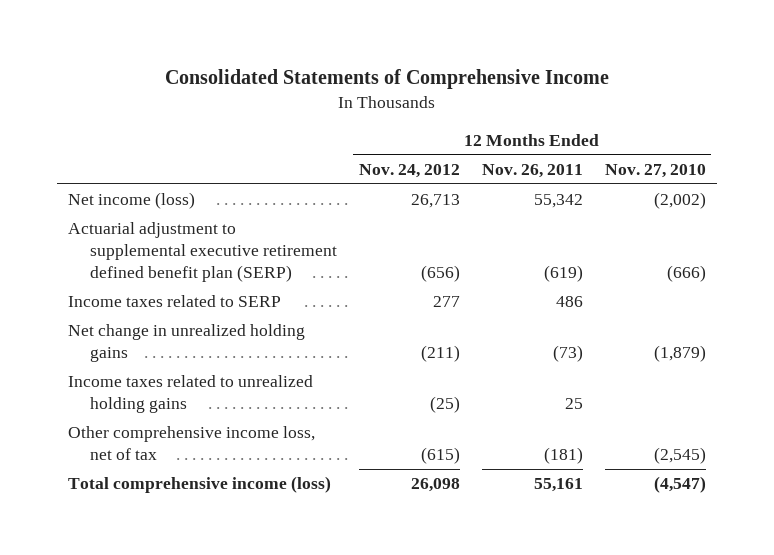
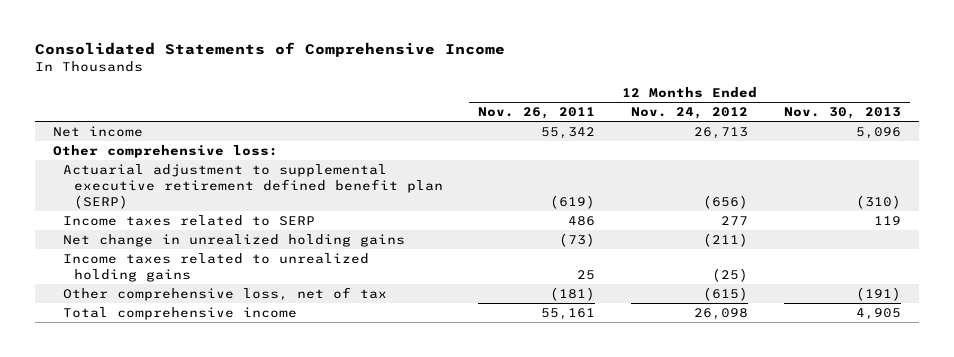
[604,163,706,178] Nov. 27, 2010 -> none
none -> [783,107,901,120] Nov. 30, 2013
[67,192,195,210] Net income (loss) -> [53,125,144,137] Net income
none -> [53,144,279,158] Other comprehensive loss:
[67,426,315,461] Other comprehensive income loss, net of tax -> [63,286,388,301] Other comprehensive loss, net of tax
[67,476,331,494] Total comprehensive income (loss) -> [63,306,298,320] Total comprehensive income

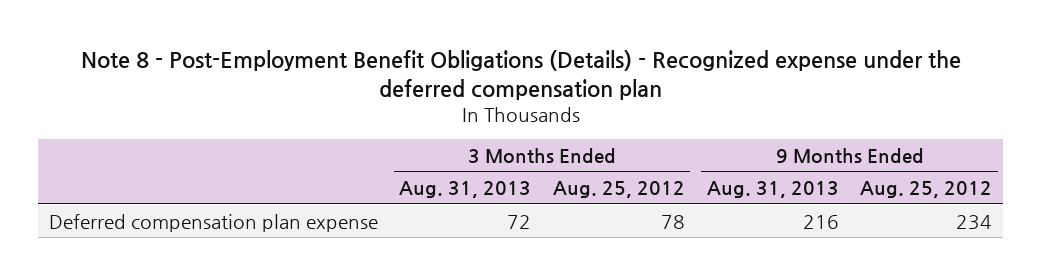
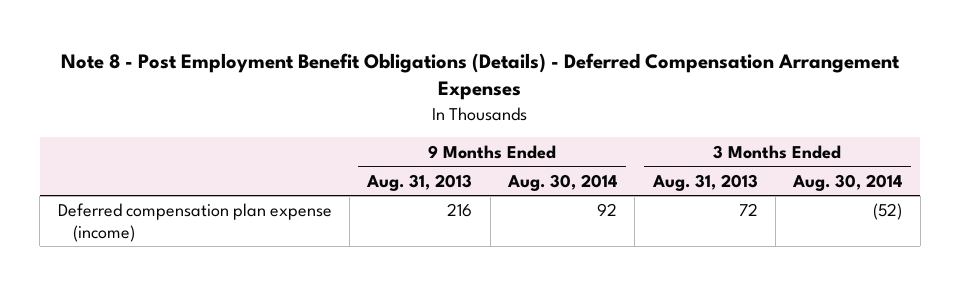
[80,49,961,100] Note 8 - Post-Employment Benefit Obligations (Details) - Recognized expense under the deferred compensation plan -> [60,52,900,101] Note 8 - Post Employment Benefit Obligations (Details) - Deferred Compensation Arrangement Expenses
[553,181,686,199] Aug. 25, 2012 -> none
[860,181,993,199] Aug. 25, 2012 -> none
none -> [506,173,617,191] Aug. 30, 2014
none -> [792,173,903,191] Aug. 30, 2014
[48,213,378,232] Deferred compensation plan expense -> [57,203,332,242] Deferred compensation plan expense (income)

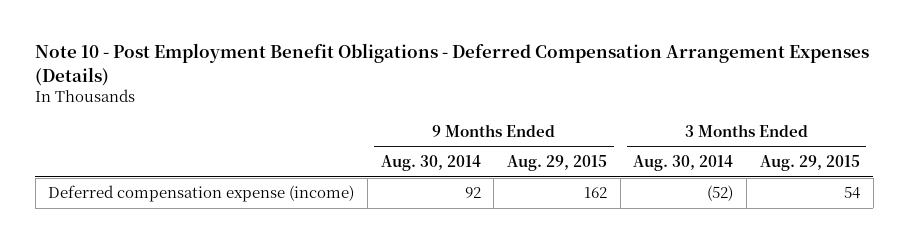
[60,52,900,101] Note 8 - Post Employment Benefit Obligations (Details) - Deferred Compensation Arrangement Expenses -> [35,43,870,86] Note 10 - Post Employment Benefit Obligations - Deferred Compensation Arrangement Expenses (Details)
[366,173,473,191] Aug. 31, 2013 -> none
[651,173,758,191] Aug. 31, 2013 -> none
none -> [507,155,608,172] Aug. 29, 2015
none -> [759,155,860,172] Aug. 29, 2015
[57,203,332,242] Deferred compensation plan expense (income) -> [48,185,355,203] Deferred compensation expense (income)

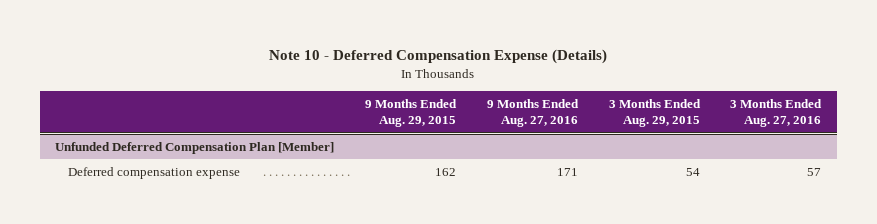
[35,43,870,86] Note 10 - Post Employment Benefit Obligations - Deferred Compensation Arrangement Expenses (Details) -> [269,49,608,65] Note 10 - Deferred Compensation Expense (Details)
[380,155,481,172] Aug. 30, 2014 -> none
[633,155,734,172] Aug. 30, 2014 -> none
none -> [486,98,579,128] 9 Months Ended Aug. 27, 2016
none -> [730,98,823,128] 3 Months Ended Aug. 27, 2016
none -> [55,141,335,154] Unfunded Deferred Compensation Plan [Member]
[48,185,355,203] Deferred compensation expense (income) -> [67,166,240,179] Deferred compensation expense

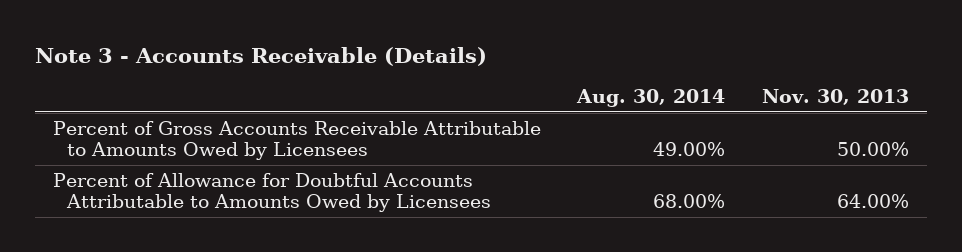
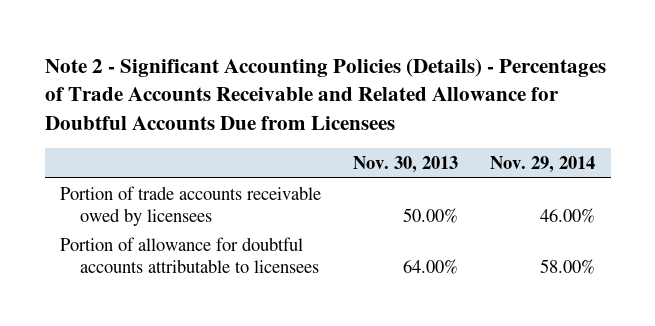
[34,47,487,67] Note 3 - Accounts Receivable (Details) -> [44,58,606,130] Note 2 - Significant Accounting Policies (Details) - Percentages of Trade Accounts Receivable and Related Allowance for Doubtful Accounts Due from Licensees
[576,89,726,108] Aug. 30, 2014 -> none
none -> [489,156,595,174] Nov. 29, 2014
[52,120,541,161] Percent of Gross Accounts Receivable Attributable to Amounts Owed by Licensees -> [60,185,322,226] Portion of trade accounts receivable owed by licensees
[52,172,491,213] Percent of Allowance for Doubtful Accounts Attributable to Amounts Owed by Licensees -> [60,236,319,273] Portion of allowance for doubtful accounts attributable to licensees

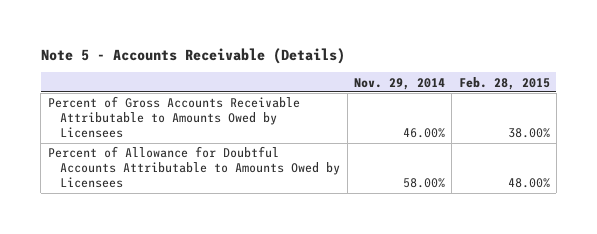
[44,58,606,130] Note 2 - Significant Accounting Policies (Details) - Percentages of Trade Accounts Receivable and Related Allowance for Doubtful Accounts Due from Licensees -> [40,48,345,65] Note 5 - Accounts Receivable (Details)
[353,156,459,174] Nov. 30, 2013 -> none
none -> [458,76,550,90] Feb. 28, 2015
[60,185,322,226] Portion of trade accounts receivable owed by licensees -> [47,96,300,139] Percent of Gross Accounts Receivable Attributable to Amounts Owed by Licensees
[60,236,319,273] Portion of allowance for doubtful accounts attributable to licensees -> [47,146,341,189] Percent of Allowance for Doubtful Accounts Attributable to Amounts Owed by Licensees

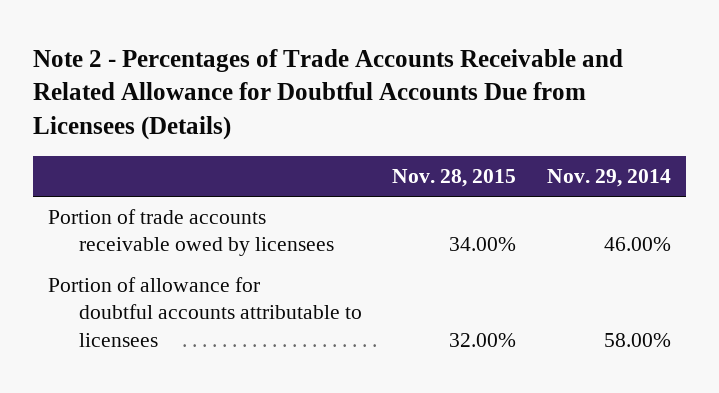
[40,48,345,65] Note 5 - Accounts Receivable (Details) -> [33,48,624,141] Note 2 - Percentages of Trade Accounts Receivable and Related Allowance for Doubtful Accounts Due from Licensees (Details)
[458,76,550,90] Feb. 28, 2015 -> none
none -> [392,168,517,187] Nov. 28, 2015
[47,96,300,139] Percent of Gross Accounts Receivable Attributable to Amounts Owed by Licensees -> [48,209,335,257] Portion of trade accounts receivable owed by licensees
[47,146,341,189] Percent of Allowance for Doubtful Accounts Attributable to Amounts Owed by Licensees -> [48,277,363,347] Portion of allowance for doubtful accounts attributable to licensees

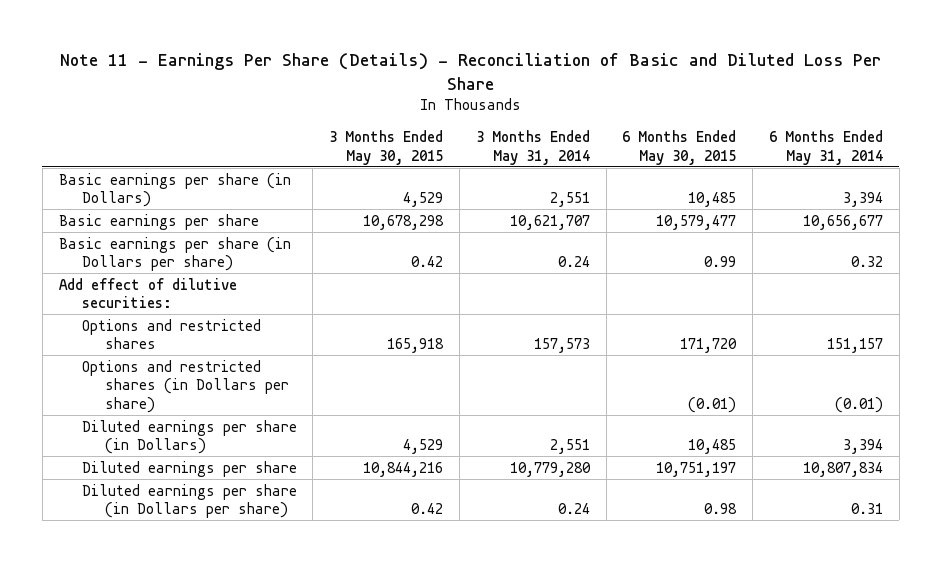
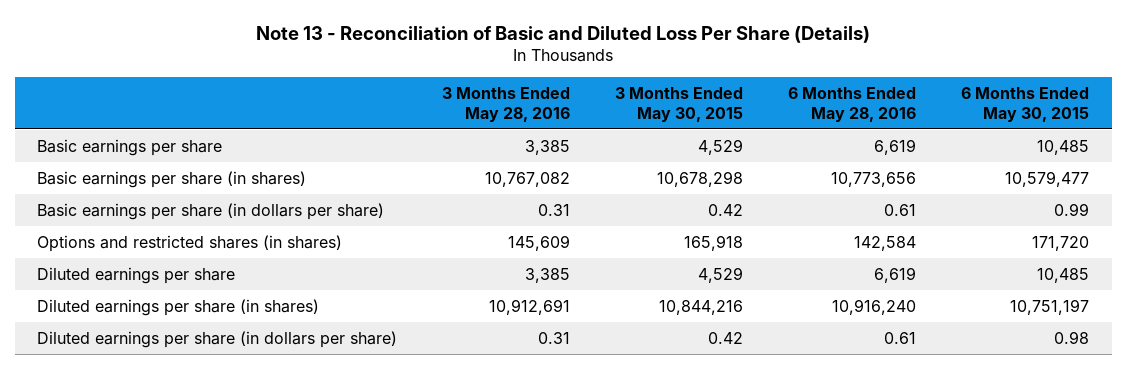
[59,52,881,90] Note 11 - Earnings Per Share (Details) - Reconciliation of Basic and Diluted Loss Per Share -> [256,25,871,43] Note 13 - Reconciliation of Basic and Diluted Loss Per Share (Details)
[475,129,590,165] 3 Months Ended May 31, 2014 -> none
[768,129,883,165] 6 Months Ended May 31, 2014 -> none
none -> [442,86,571,122] 3 Months Ended May 28, 2016
none -> [788,86,917,122] 6 Months Ended May 28, 2016
[58,277,237,309] Add effect of dilutive securities: -> none
[81,359,289,413] Options and restricted shares (in Dollars per share) -> none
[58,172,291,208] Basic earnings per share (in Dollars) -> [37,138,223,156] Basic earnings per share
[58,213,259,230] Basic earnings per share -> [37,170,307,188] Basic earnings per share (in shares)
[58,236,291,272] Basic earnings per share (in Dollars per share) -> [37,202,385,220] Basic earnings per share (in dollars per share)
[81,318,261,350] Options and restricted shares -> [37,234,343,252] Options and restricted shares (in shares)
[81,419,297,455] Diluted earnings per share (in Dollars) -> [37,266,236,284] Diluted earnings per share
[81,460,297,477] Diluted earnings per share -> [37,298,320,316] Diluted earnings per share (in shares)
[81,483,297,519] Diluted earnings per share (in Dollars per share) -> [37,330,398,348] Diluted earnings per share (in dollars per share)

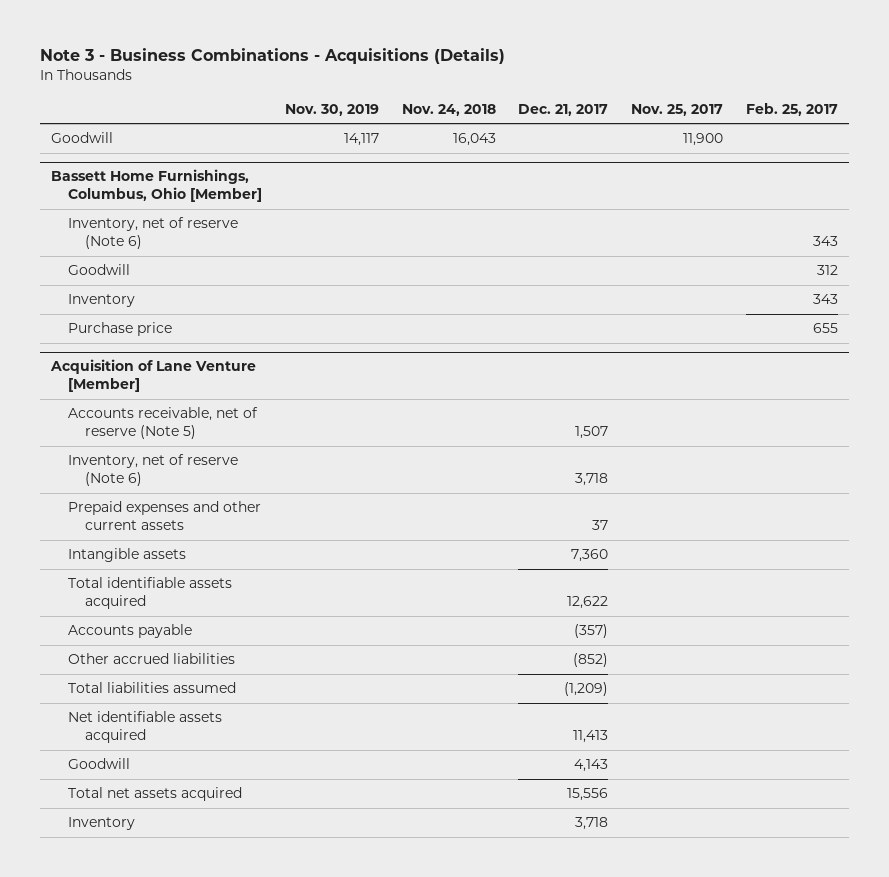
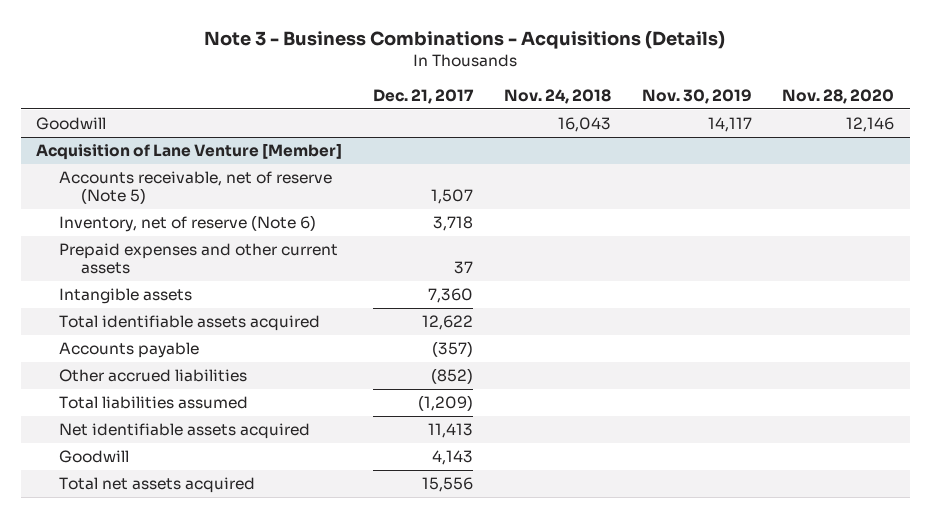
[631,103,724,116] Nov. 25, 2017 -> none
[745,102,838,116] Feb. 25, 2017 -> none
none -> [782,88,895,104] Nov. 28, 2020
[51,169,263,203] Bassett Home Furnishings, Columbus, Ohio [Member] -> none
[68,217,239,250] Inventory, net of reserve (Note 6) -> none
[68,264,131,276] Goodwill -> none
[68,294,136,308] Inventory -> none
[68,322,173,337] Purchase price -> none
[68,817,136,831] Inventory -> none

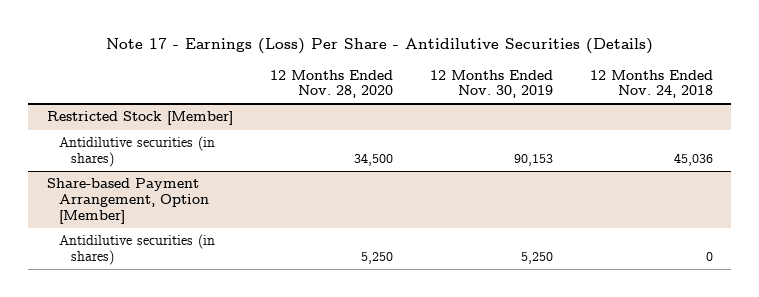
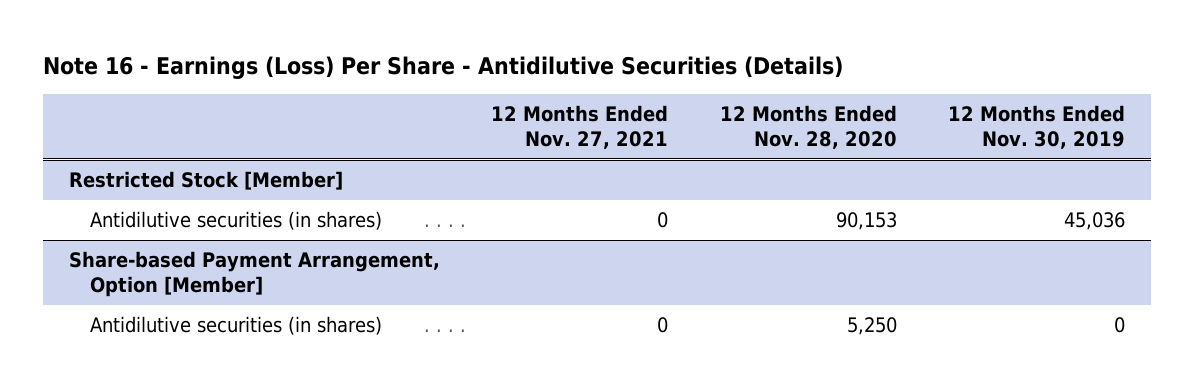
[105,37,653,54] Note 17 - Earnings (Loss) Per Share - Antidilutive Securities (Details) -> [43,55,844,79] Note 16 - Earnings (Loss) Per Share - Antidilutive Securities (Details)
[589,69,713,99] 12 Months Ended Nov. 24, 2018 -> none
none -> [491,104,669,150] 12 Months Ended Nov. 27, 2021
[353,152,393,166] 34,500 -> [835,212,897,231] 90,153
[513,153,553,166] 90,153 -> [1063,212,1125,231] 45,036
[520,251,553,264] 5,250 -> [1113,317,1125,334] 0

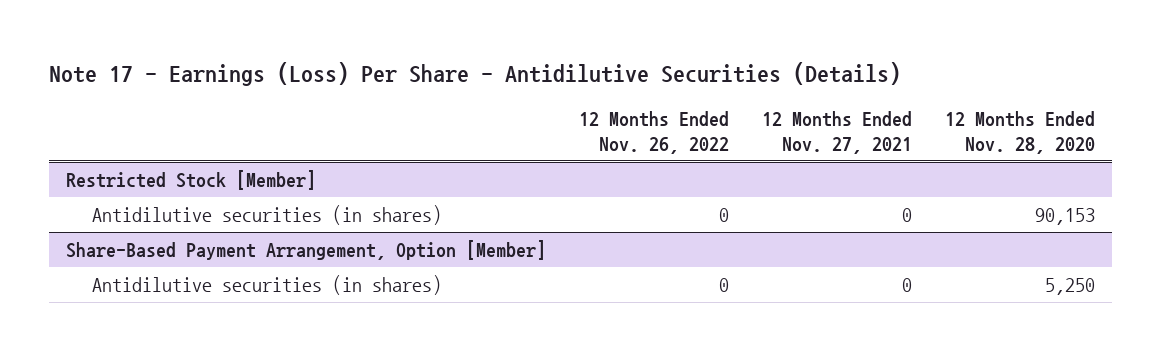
[43,55,844,79] Note 16 - Earnings (Loss) Per Share - Antidilutive Securities (Details) -> [49,61,902,86] Note 17 - Earnings (Loss) Per Share - Antidilutive Securities (Details)
[947,104,1125,150] 12 Months Ended Nov. 30, 2019 -> none
none -> [579,110,730,155] 12 Months Ended Nov. 26, 2022
[68,251,440,298] Share-based Payment Arrangement, Option [Member] -> [65,239,546,260] Share-Based Payment Arrangement, Option [Member]

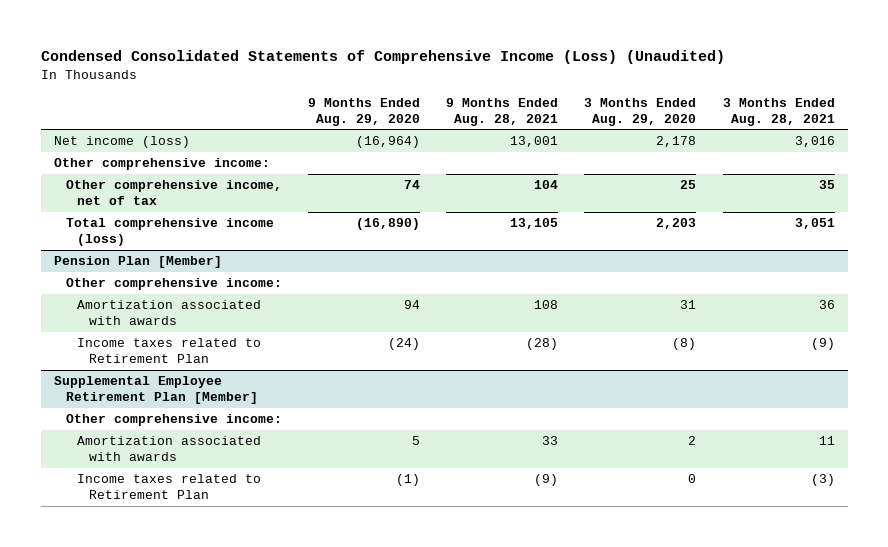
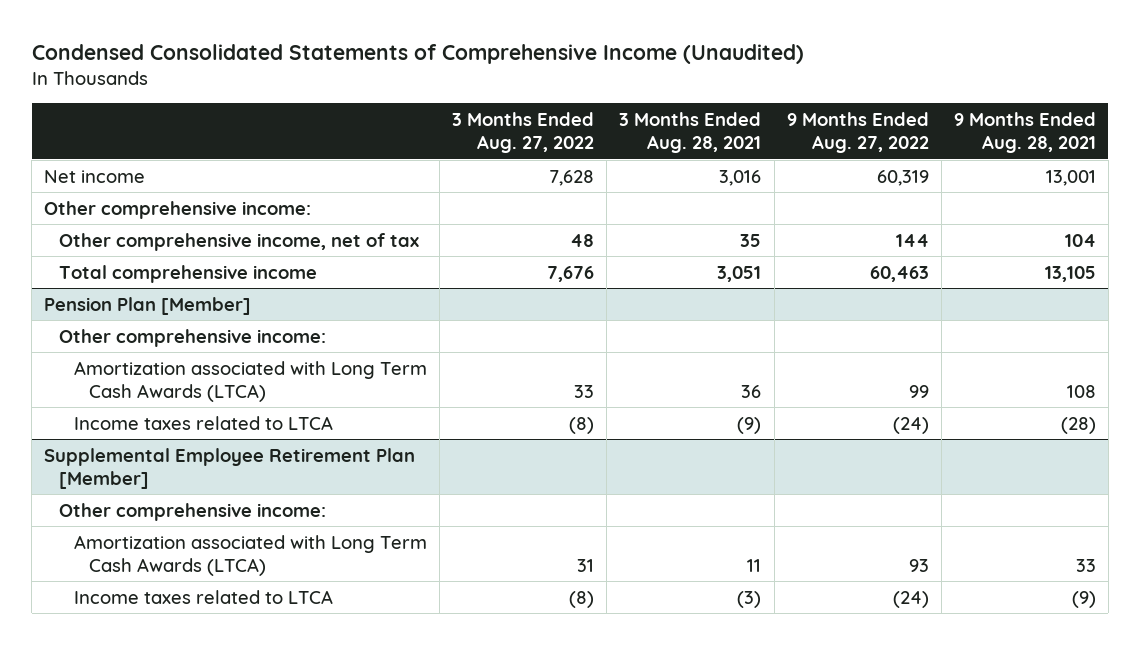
[40,49,725,64] Condensed Consolidated Statements of Comprehensive Income (Loss) (Unaudited) -> [31,44,804,65] Condensed Consolidated Statements of Comprehensive Income (Unaudited)
[307,98,420,126] 9 Months Ended Aug. 29, 2020 -> none
[584,98,697,126] 3 Months Ended Aug. 29, 2020 -> none
none -> [452,111,595,154] 3 Months Ended Aug. 27, 2022
none -> [786,111,929,154] 9 Months Ended Aug. 27, 2022
[53,136,190,149] Net income (loss) -> [44,169,146,183] Net income
[65,218,274,246] Total comprehensive income (loss) -> [59,264,318,283] Total comprehensive income
[77,300,262,325] Amortization associated with awards -> [74,360,428,402] Amortization associated with Long Term Cash Awards (LTCA)
[77,338,262,363] Income taxes related to Retirement Plan -> [74,415,334,430] Income taxes related to LTCA
[77,436,262,461] Amortization associated with awards -> [74,534,428,576] Amortization associated with Long Term Cash Awards (LTCA)
[77,474,262,499] Income taxes related to Retirement Plan -> [74,589,334,604] Income taxes related to LTCA

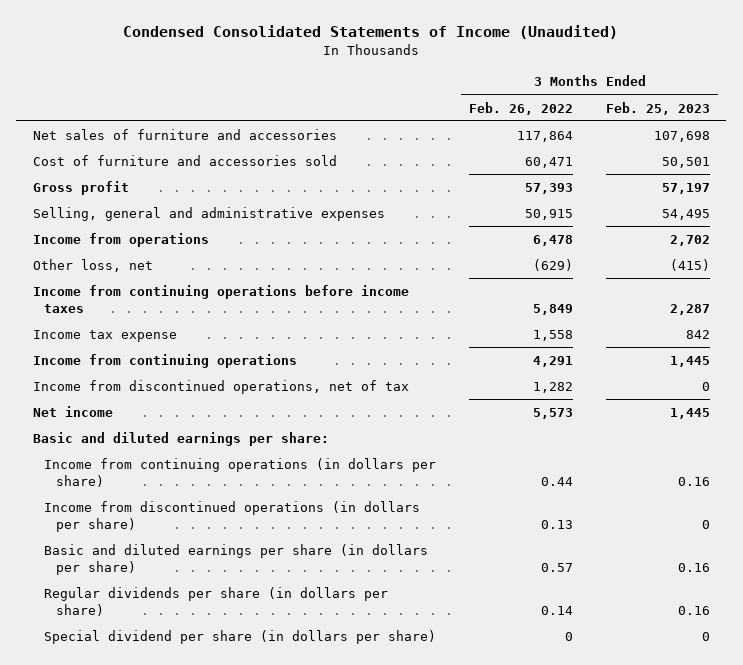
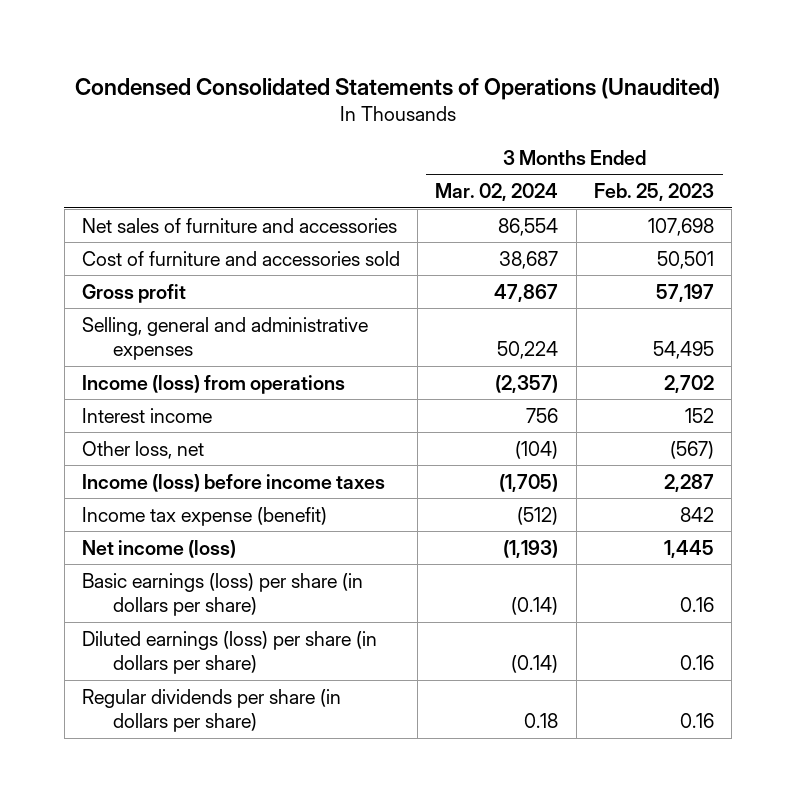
[123,24,619,39] Condensed Consolidated Statements of Income (Unaudited) -> [74,77,720,100] Condensed Consolidated Statements of Operations (Unaudited)
[469,101,574,115] Feb. 26, 2022 -> none
none -> [435,183,559,202] Mar. 02, 2024
[32,354,297,369] Income from continuing operations -> none
[32,380,409,395] Income from discontinued operations, net of tax -> none
[32,432,329,447] Basic and diluted earnings per share: -> none
[44,458,437,487] Income from continuing operations (in dollars per share) -> none
[44,501,421,532] Income from discontinued operations (in dollars per share) -> none
[32,233,209,248] Income from operations -> [81,374,345,394] Income (loss) from operations
none -> [81,407,212,423] Interest income
[670,259,711,272] (415) -> [669,440,714,459] (567)
[32,285,409,313] Income from continuing operations before income taxes -> [81,473,385,492] Income (loss) before income taxes
[32,330,177,343] Income tax expense -> [81,506,327,526] Income tax expense (benefit)
[32,406,113,418] Net income -> [81,539,236,558] Net income (loss)
[44,544,429,575] Basic and diluted earnings per share (in dollars per share) -> [81,572,363,617] Basic earnings (loss) per share (in dollars per share)
none -> [81,630,377,675] Diluted earnings (loss) per share (in dollars per share)
[44,630,437,645] Special dividend per share (in dollars per share) -> none

